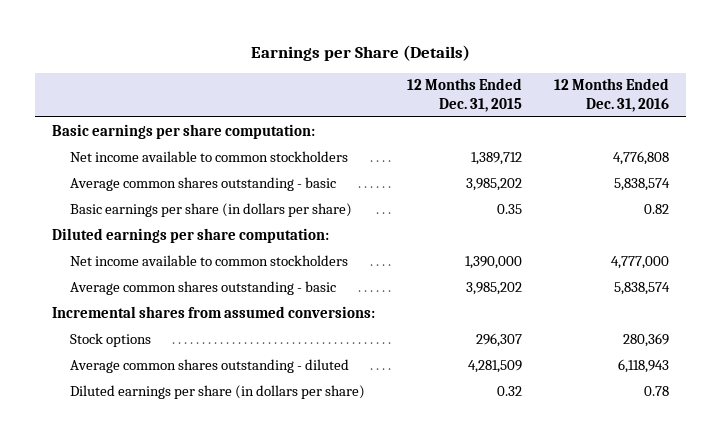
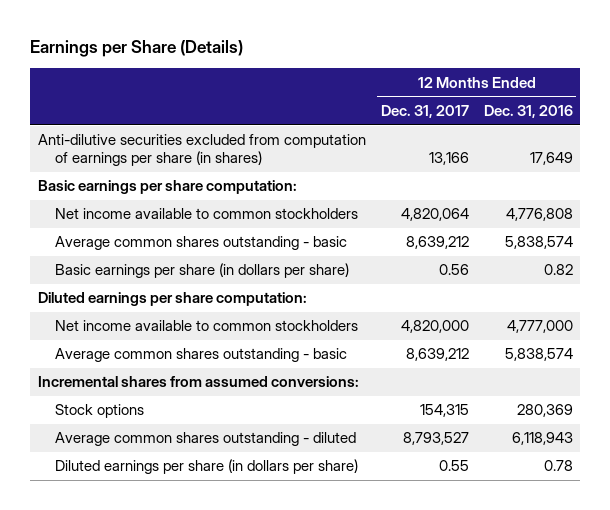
[407,78,523,112] 12 Months Ended Dec. 31, 2015 -> none
none -> [380,104,469,118] Dec. 31, 2017
none -> [37,134,366,167] Anti-dilutive securities excluded from computation of earnings per share (in shares)

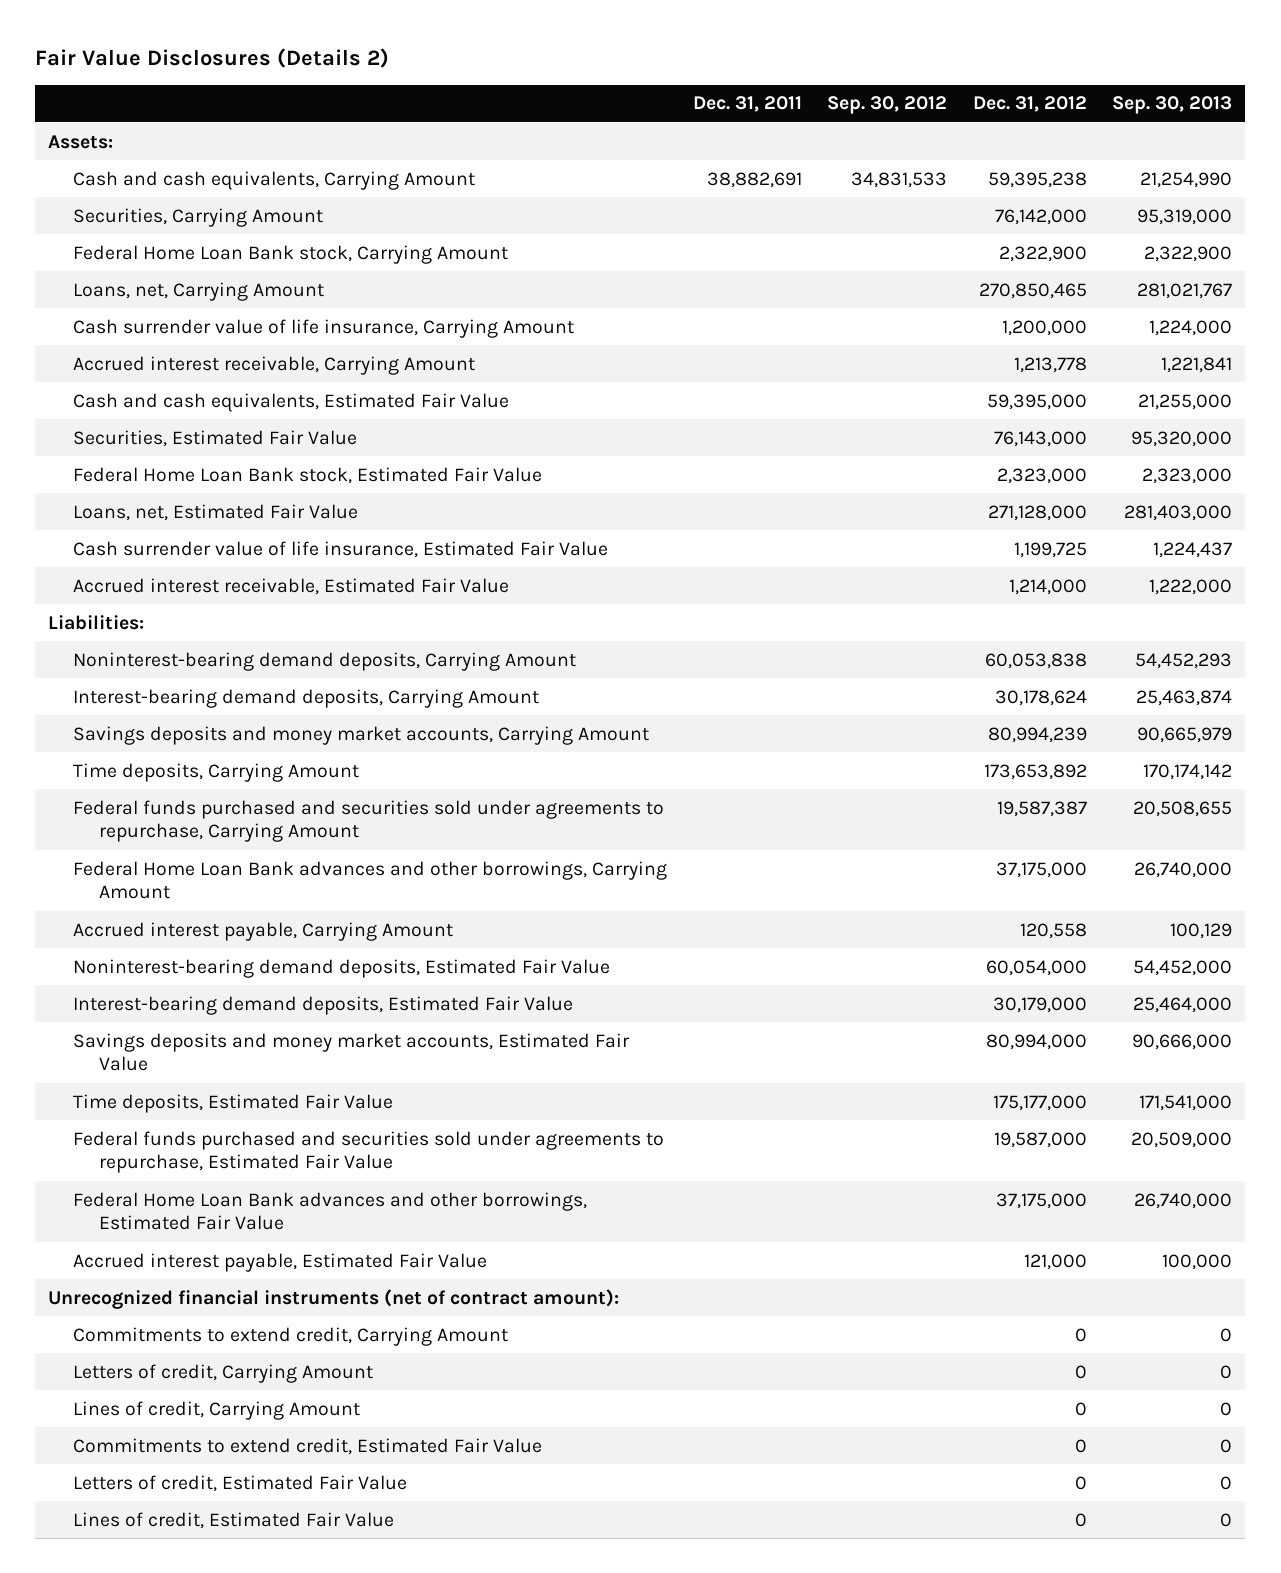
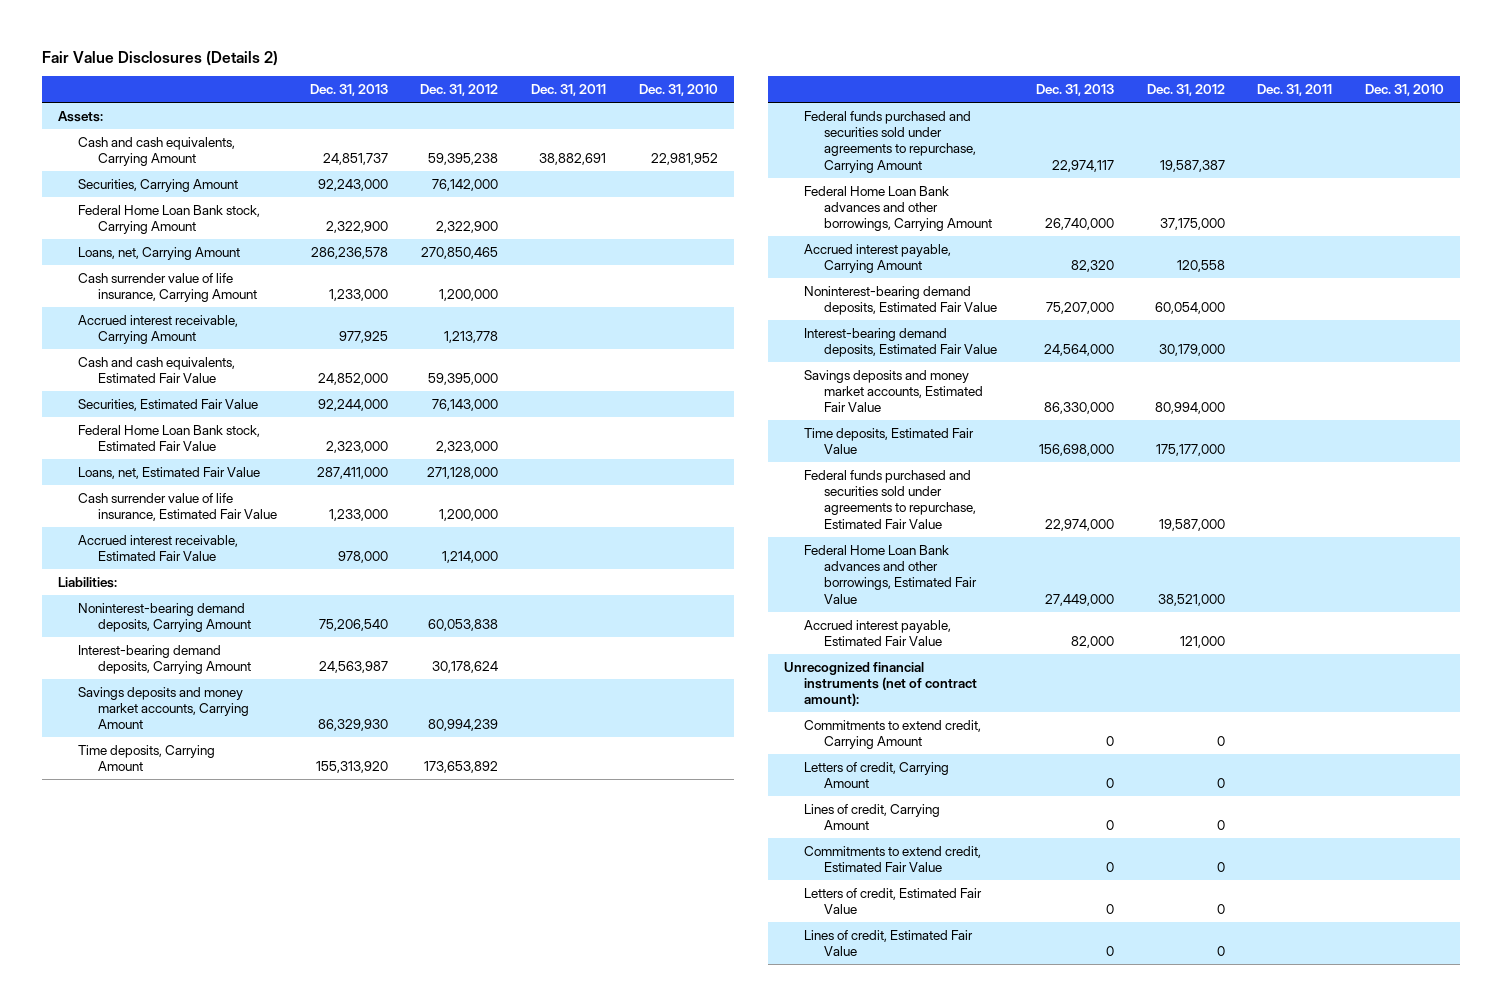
[827,96,948,115] Sep. 30, 2012 -> none
[1112,96,1233,115] Sep. 30, 2013 -> none
none -> [309,84,388,97] Dec. 31, 2013
none -> [638,84,718,97] Dec. 31, 2010
[1013,541,1087,558] 1,199,725 -> [439,509,499,522] 1,200,000
[995,1192,1087,1209] 37,175,000 -> [1157,593,1225,606] 38,521,000

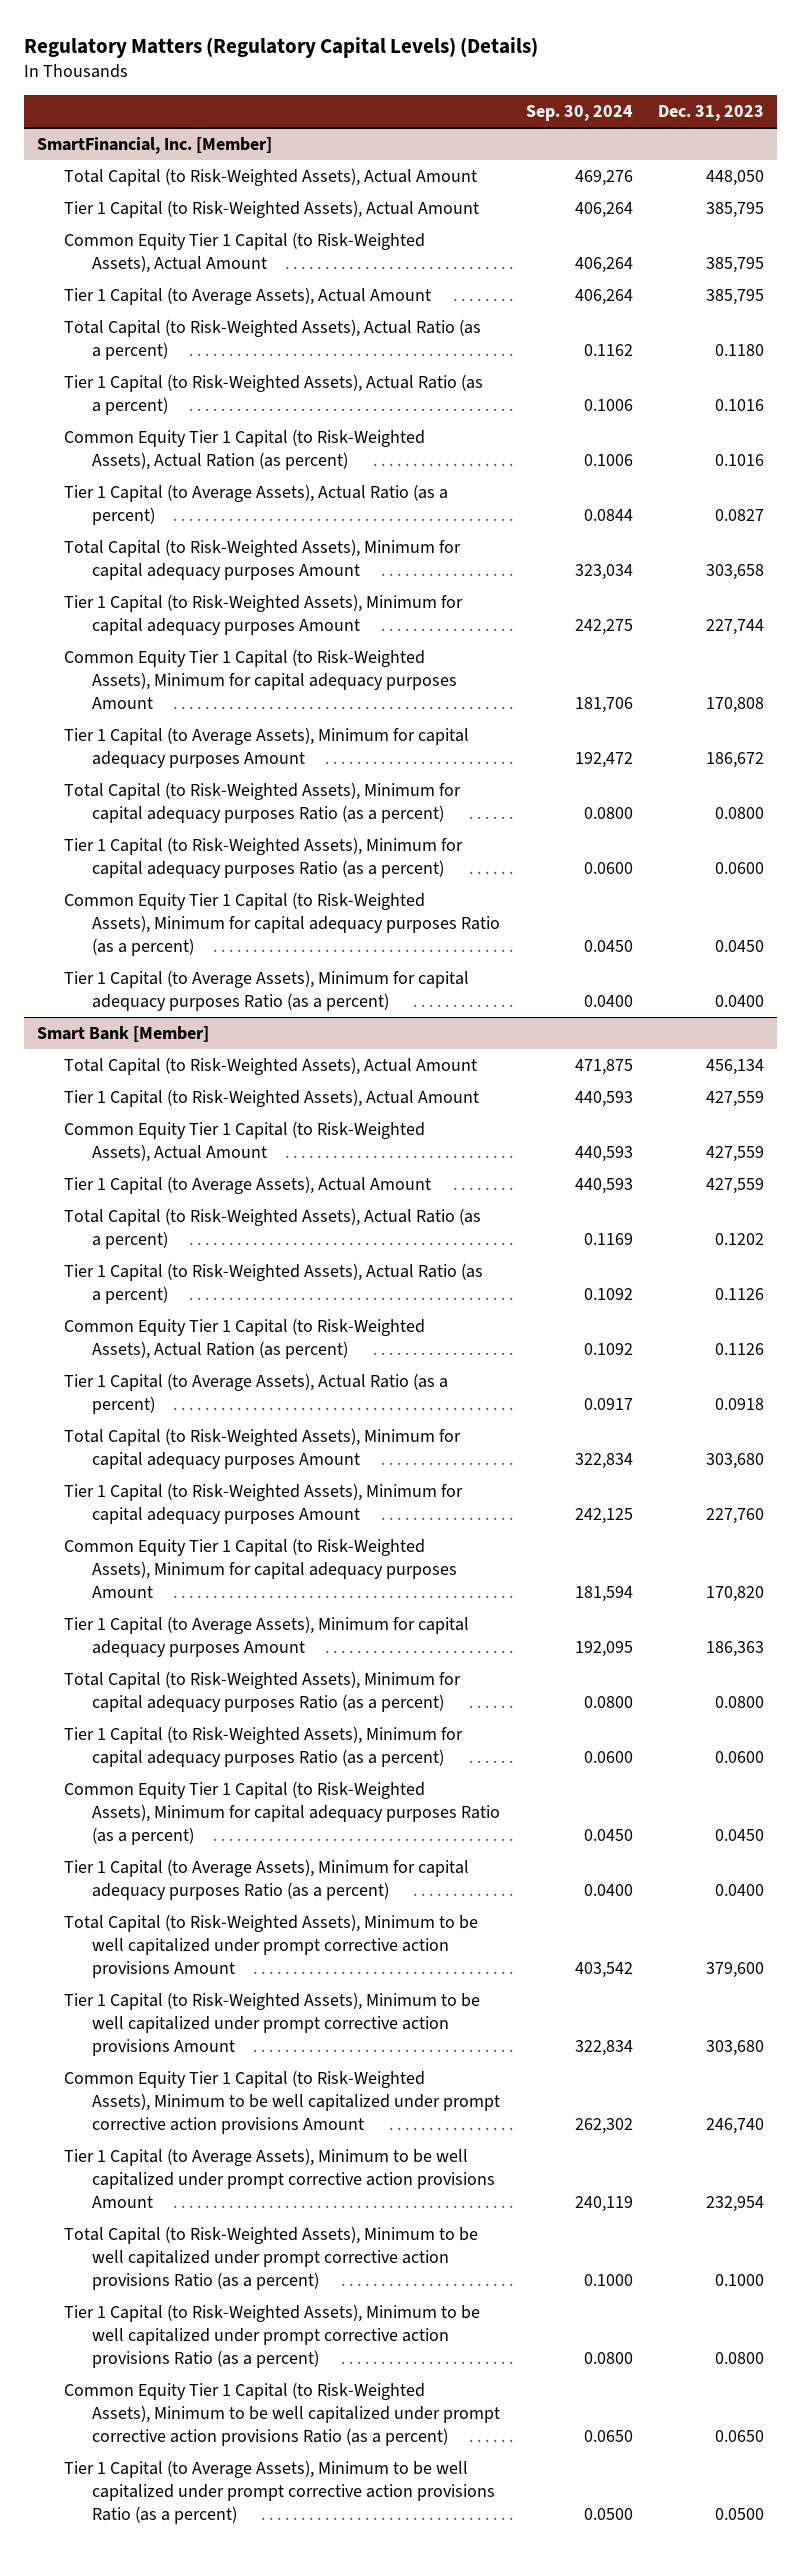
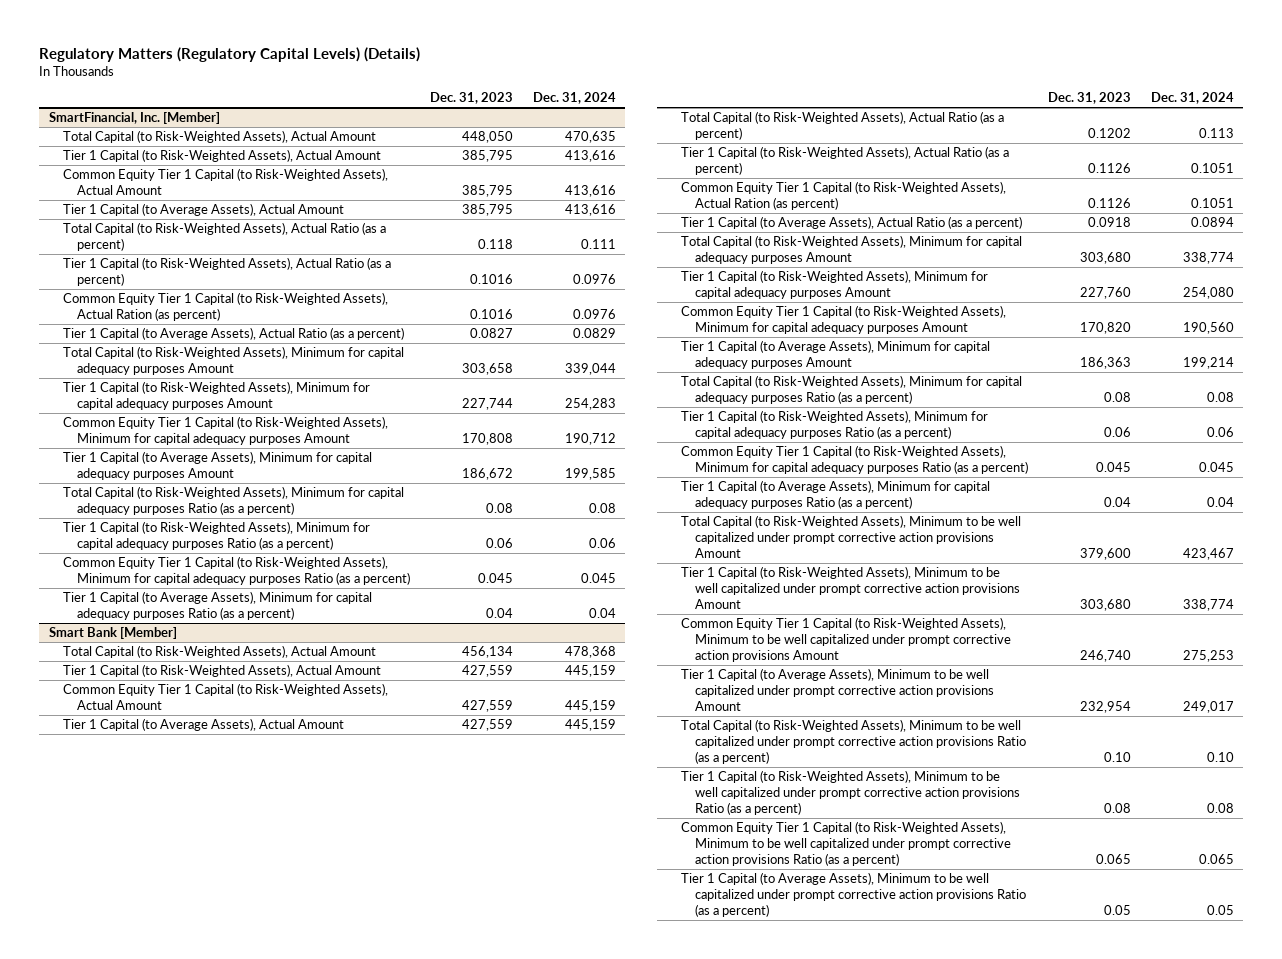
[525,105,633,122] Sep. 30, 2024 -> none
none -> [532,92,616,105] Dec. 31, 2024
[715,344,765,357] 0.1180 -> [477,238,513,249] 0.118
[715,807,765,820] 0.0800 -> [485,502,513,513] 0.08
[715,862,765,875] 0.0600 -> [485,537,513,548] 0.06
[715,940,765,953] 0.0450 -> [477,572,513,583] 0.045
[715,995,765,1008] 0.0400 -> [485,607,513,618] 0.04
[715,1696,765,1709] 0.0800 -> [1103,391,1131,402] 0.08
[715,1751,765,1764] 0.0600 -> [1103,426,1131,437] 0.06
[715,1829,765,1842] 0.0450 -> [1095,461,1131,472] 0.045
[715,1884,765,1897] 0.0400 -> [1103,496,1131,507] 0.04
[715,2274,765,2287] 0.1000 -> [1103,751,1131,762] 0.10
[715,2352,765,2365] 0.0800 -> [1103,802,1131,813] 0.08
[715,2430,765,2443] 0.0650 -> [1095,853,1131,864] 0.065
[715,2508,765,2521] 0.0500 -> [1103,904,1131,915] 0.05

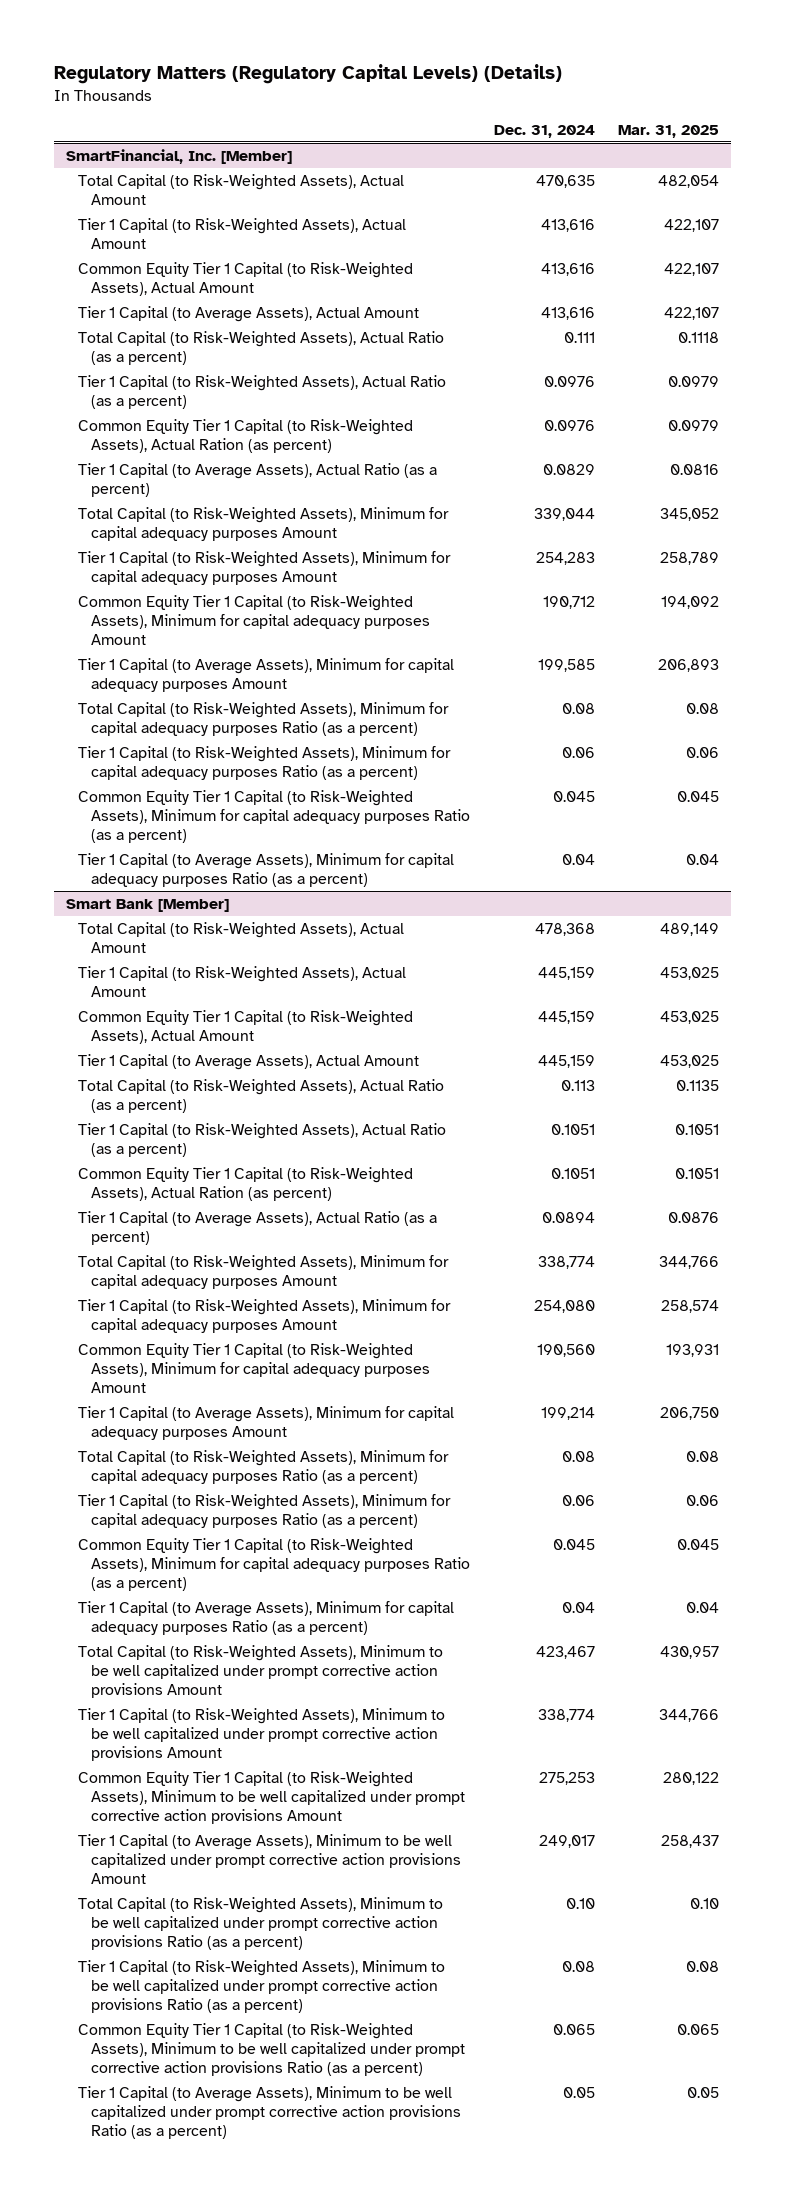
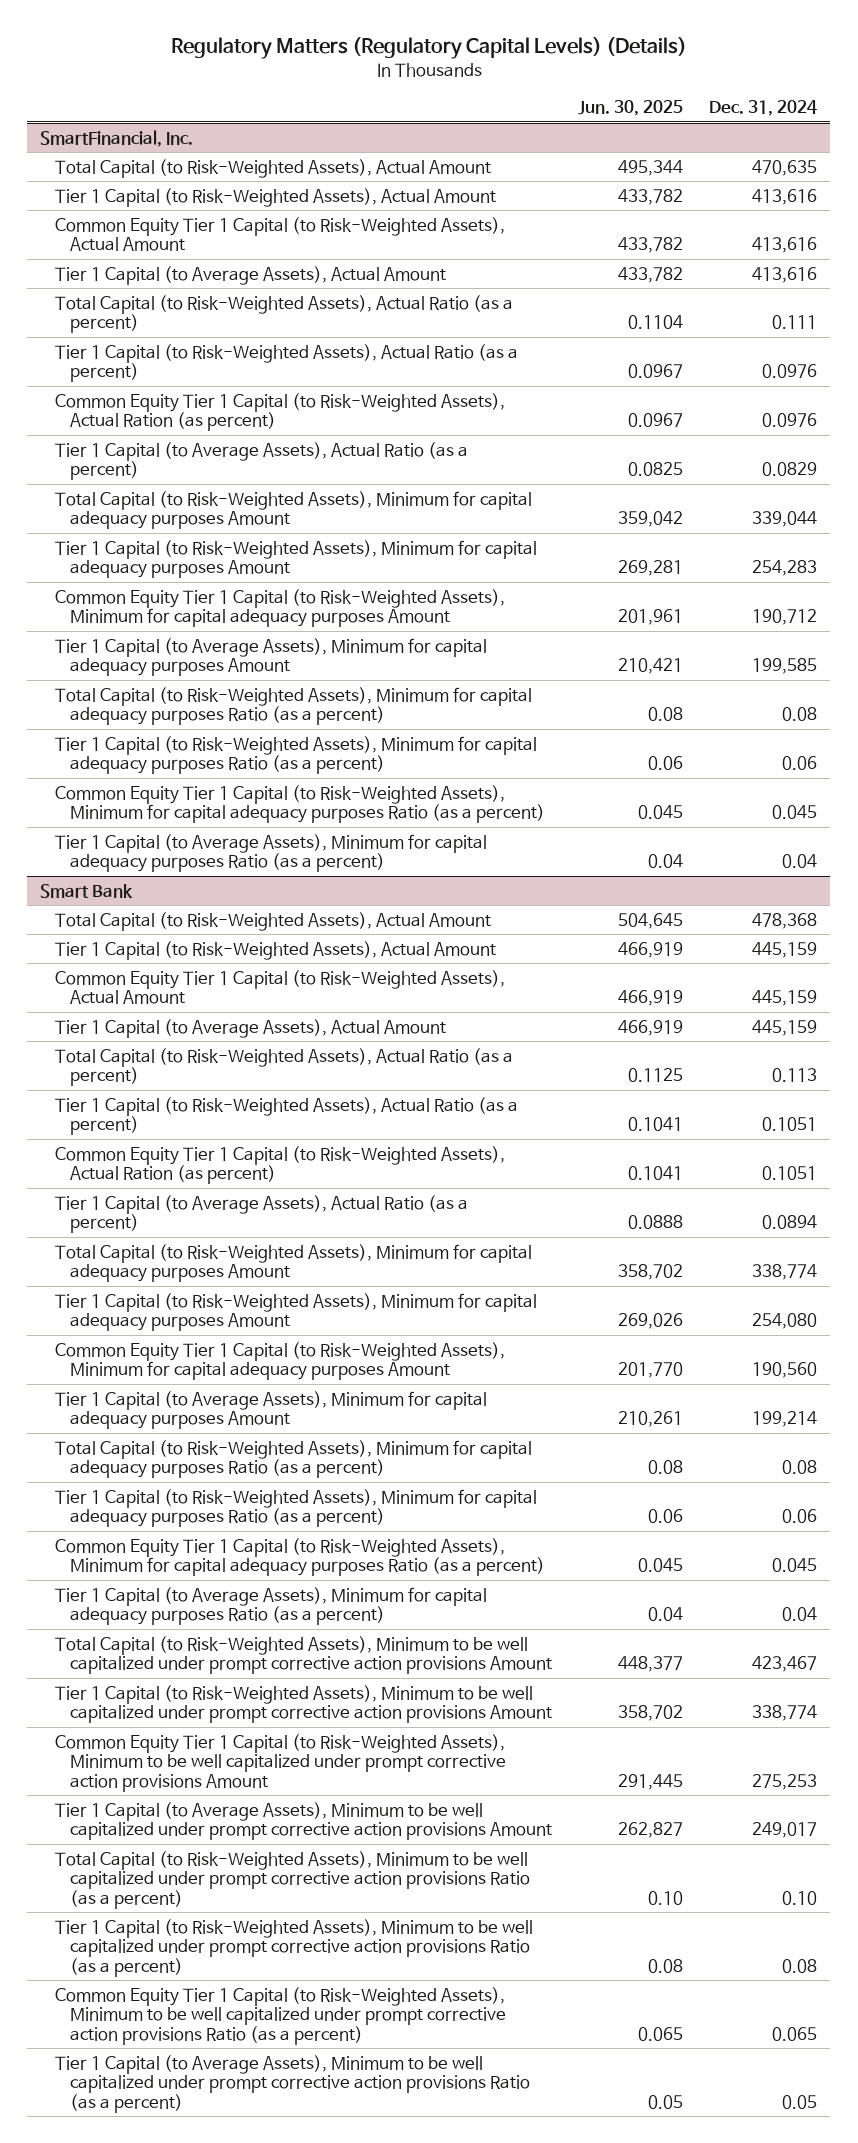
[617,124,719,138] Mar. 31, 2025 -> none
none -> [577,100,683,117] Jun. 30, 2025
[65,149,292,165] SmartFinancial, Inc. [Member] -> [40,129,194,147] SmartFinancial, Inc.
[65,899,229,913] Smart Bank [Member] -> [40,883,134,898] Smart Bank

